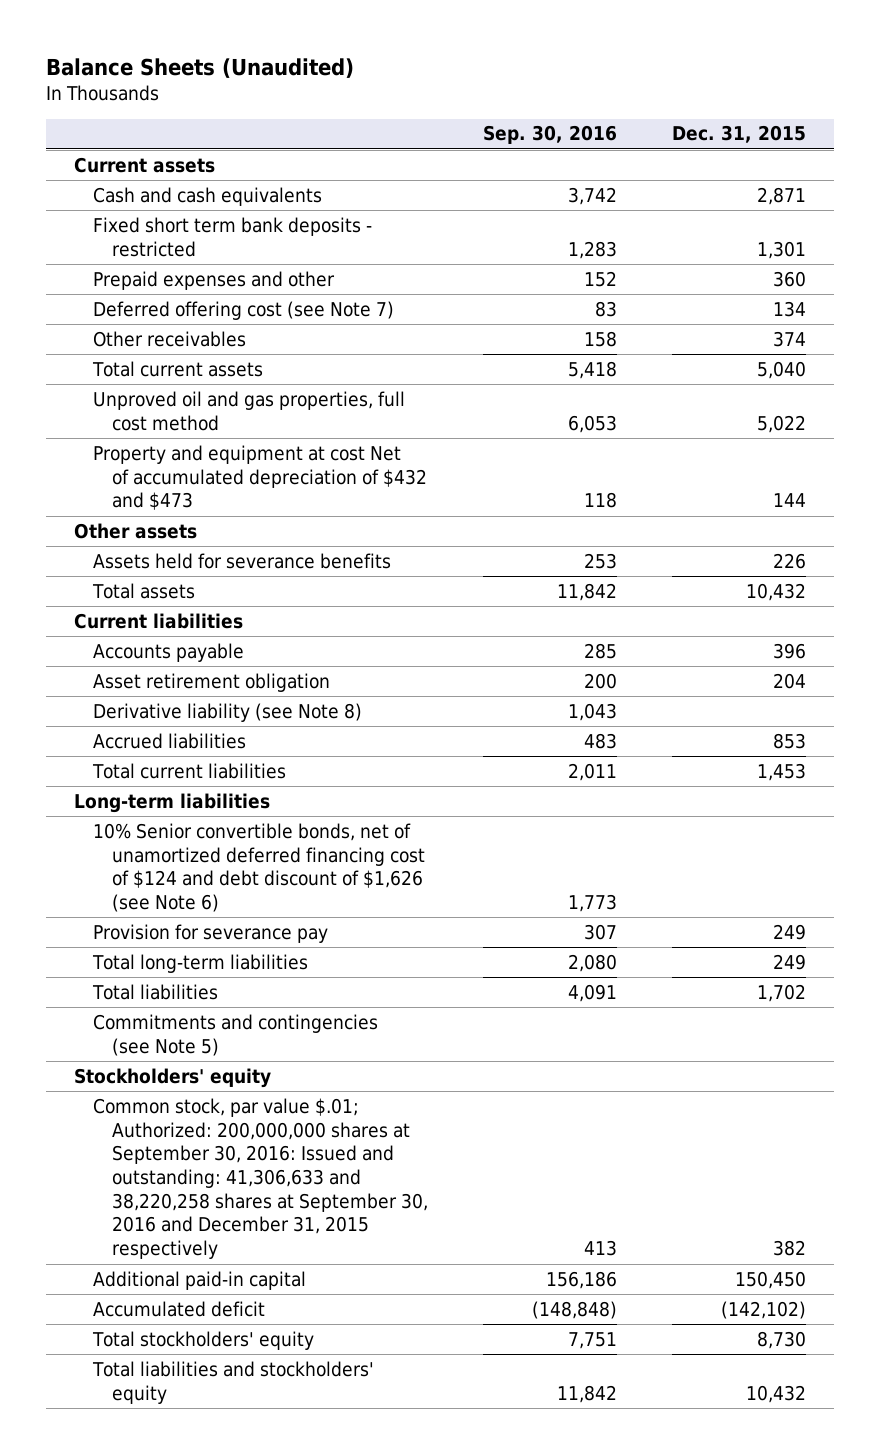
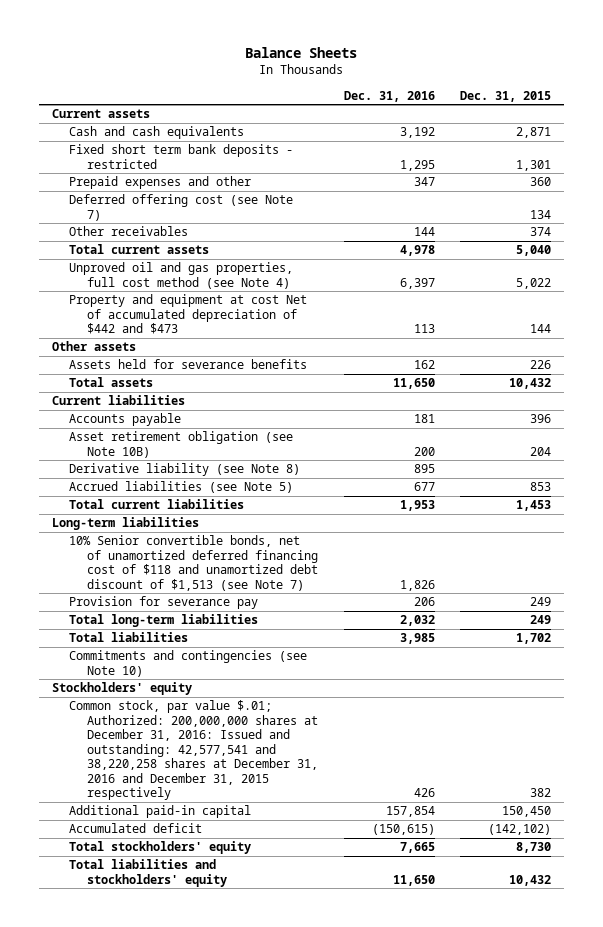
[46,57,355,78] Balance Sheets (Unaudited) -> [245,46,358,58] Balance Sheets
[482,125,617,145] Sep. 30, 2016 -> none
none -> [343,90,435,102] Dec. 31, 2016
[92,390,405,431] Unproved oil and gas properties, full cost method -> [69,262,294,289] Unproved oil and gas properties, full cost method (see Note 4)
[92,444,427,511] Property and equipment at cost Net of accumulated depreciation of $432 and $473 -> [69,294,308,335] Property and equipment at cost Net of accumulated depreciation of $442 and $473
[92,672,330,692] Asset retirement obligation -> [69,431,294,458] Asset retirement obligation (see Note 10B)
[92,732,246,749] Accrued liabilities -> [69,481,294,494] Accrued liabilities (see Note 5)
[92,822,425,913] 10% Senior convertible bonds, net of unamortized deferred financing cost of $124 and debt discount of $1,626 (see Note 6) -> [69,535,319,591] 10% Senior convertible bonds, net of unamortized deferred financing cost of $118 and unamortized debt discount of $1,513 (see Note 7)
[92,1013,378,1056] Commitments and contingencies (see Note 5) -> [69,650,308,677] Commitments and contingencies (see Note 10)
[92,1097,428,1260] Common stock, par value $.01; Authorized: 200,000,000 shares at September 30, 2016: Issued and outstanding: 41,306,633 and 38,220,258 shares at September 30, 2016 and December 31, 2015 respectively -> [69,700,319,801] Common stock, par value $.01; Authorized: 200,000,000 shares at December 31, 2016: Issued and outstanding: 42,577,541 and 38,220,258 shares at December 31, 2016 and December 31, 2015 respectively

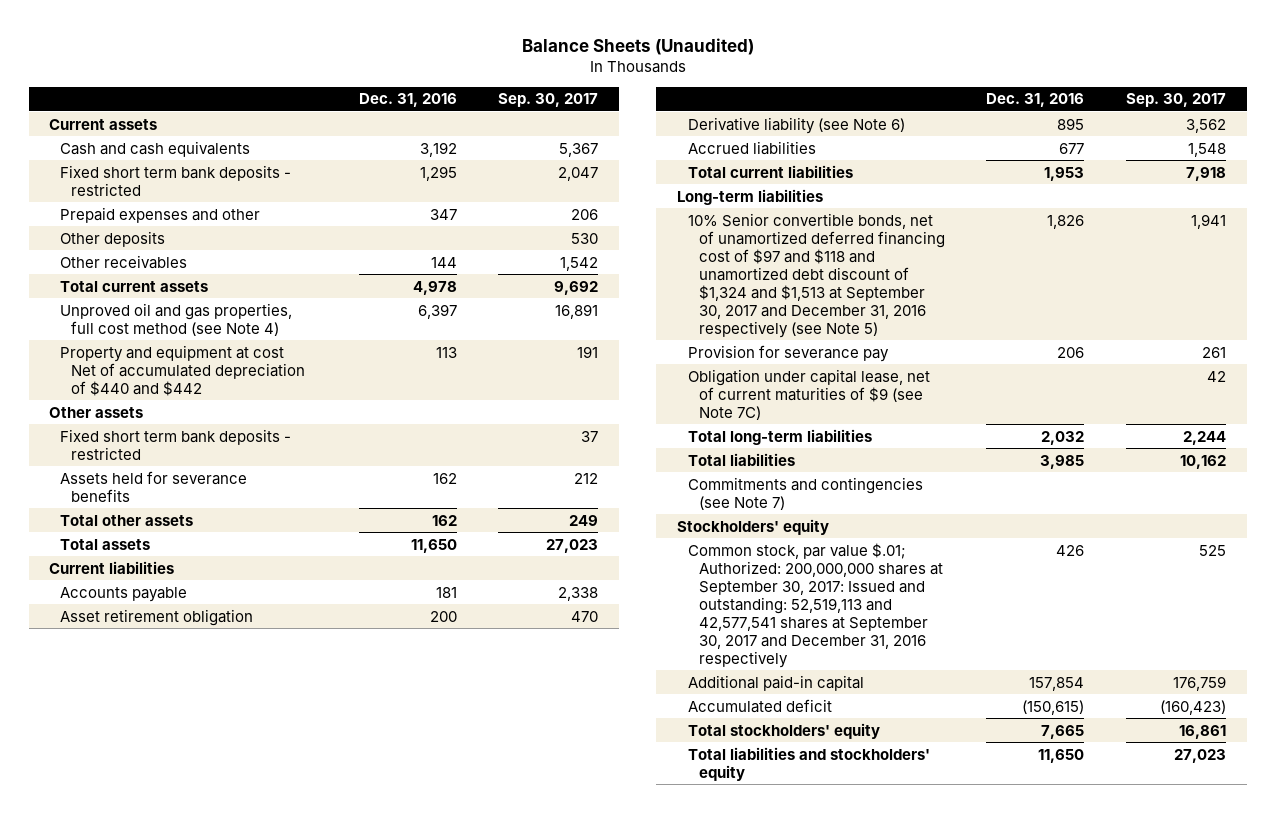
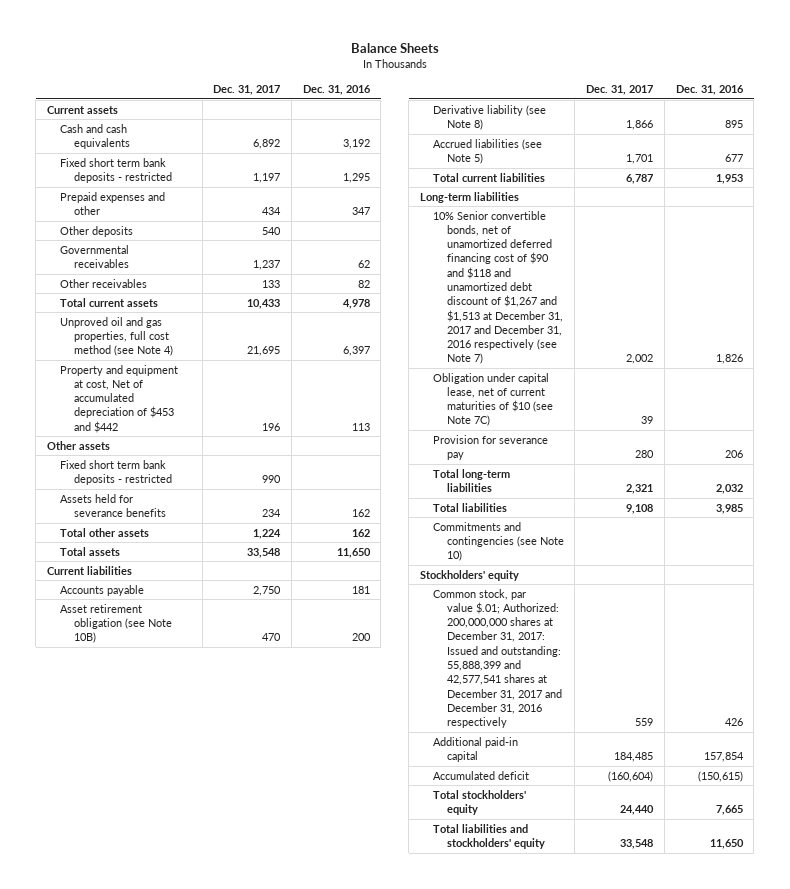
[521,37,754,55] Balance Sheets (Unaudited) -> [350,43,439,54] Balance Sheets
[498,93,599,108] Sep. 30, 2017 -> none
none -> [213,85,281,96] Dec. 31, 2017
none -> [60,244,130,268] Governmental receivables
[430,256,457,268] 144 -> [357,279,370,288] 82
[60,344,306,396] Property and equipment at cost Net of accumulated depreciation of $440 and $442 -> [60,364,179,433] Property and equipment at cost, Net of accumulated depreciation of $453 and $442
[60,608,254,626] Asset retirement obligation -> [60,603,172,644] Asset retirement obligation (see Note 10B)
[687,116,905,134] Derivative liability (see Note 6) -> [433,104,547,130] Derivative liability (see Note 8)
[687,140,816,155] Accrued liabilities -> [433,138,543,164] Accrued liabilities (see Note 5)
[687,212,945,338] 10% Senior convertible bonds, net of unamortized deferred financing cost of $97 and $118 and unamortized debt discount of $1,324 and $1,513 at September 30, 2017 and December 31, 2016 respectively (see Note 5) -> [433,210,563,365] 10% Senior convertible bonds, net of unamortized deferred financing cost of $90 and $118 and unamortized debt discount of $1,267 and $1,513 at December 31, 2017 and December 31, 2016 respectively (see Note 7)
none -> [433,372,553,427] Obligation under capital lease, net of current maturities of $10 (see Note 7C)
[687,368,930,420] Obligation under capital lease, net of current maturities of $9 (see Note 7C) -> none
[687,476,923,510] Commitments and contingencies (see Note 7) -> [433,521,564,562] Commitments and contingencies (see Note 10)
[687,542,943,668] Common stock, par value $.01; Authorized: 200,000,000 shares at September 30, 2017: Issued and outstanding: 52,519,113 and 42,577,541 shares at September 30, 2017 and December 31, 2016 respectively -> [433,588,562,729] Common stock, par value $.01; Authorized: 200,000,000 shares at December 31, 2017: Issued and outstanding: 55,888,399 and 42,577,541 shares at December 31, 2017 and December 31, 2016 respectively

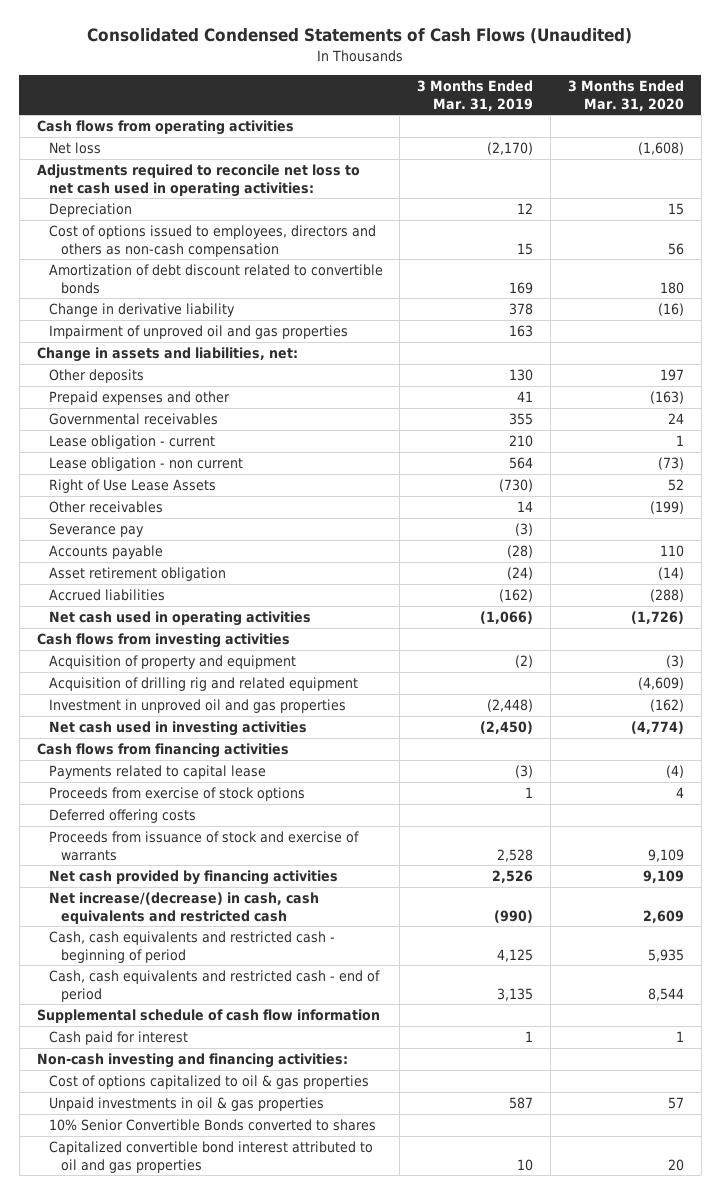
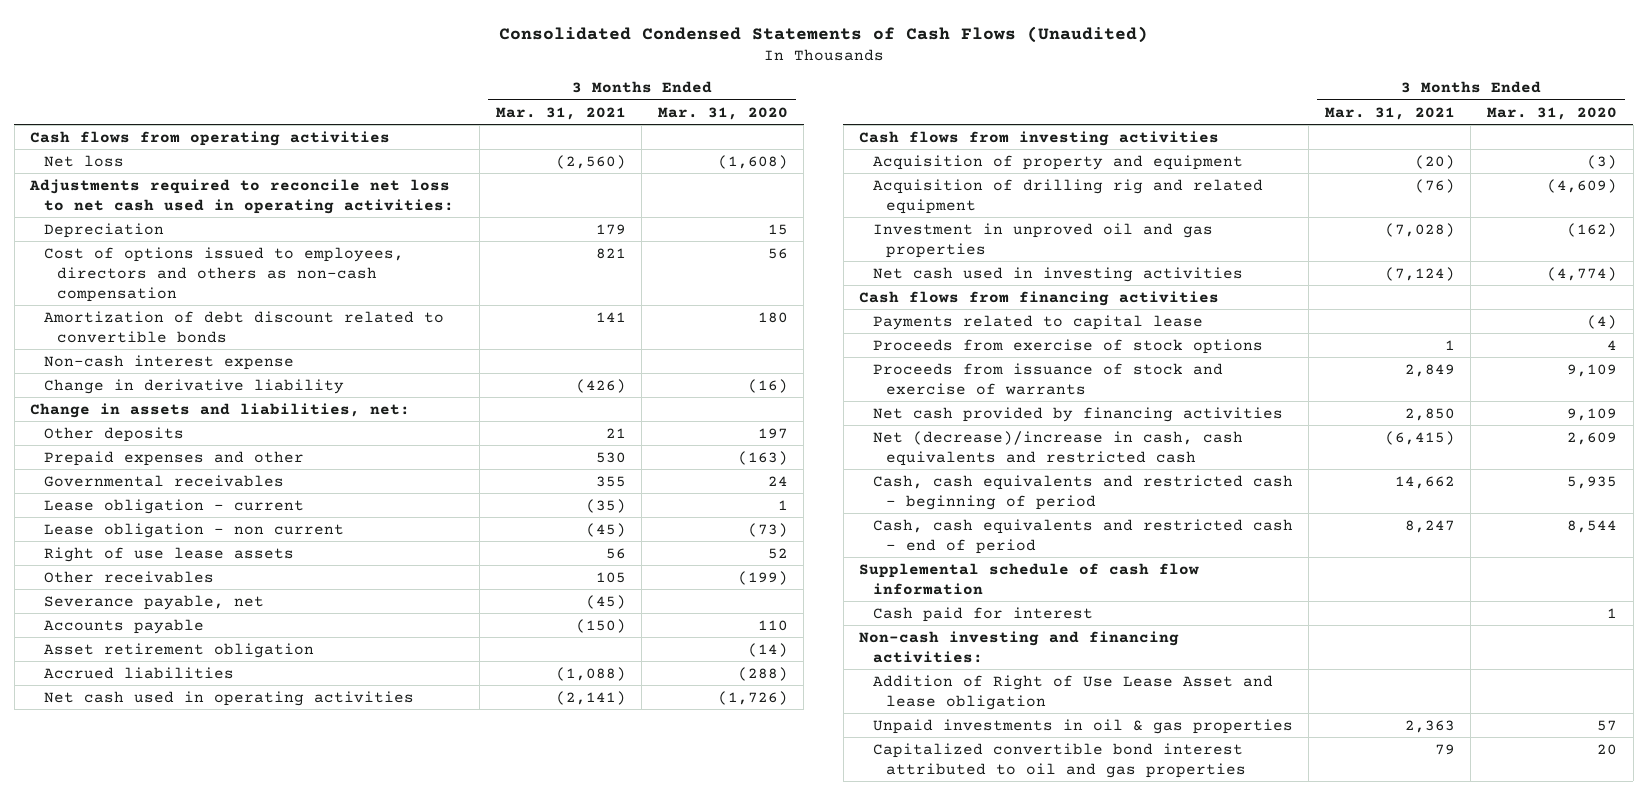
[417,79,534,111] 3 Months Ended Mar. 31, 2019 -> none
none -> [495,106,626,120] Mar. 31, 2021
none -> [43,354,294,370] Non-cash interest expense
[48,325,348,340] Impairment of unproved oil and gas properties -> none
[48,479,216,494] Right of Use Lease Assets -> [43,546,294,562] Right of use lease assets
[48,523,144,538] Severance pay -> [43,594,264,610] Severance payable, net
[48,809,196,824] Deferred offering costs -> none
[48,892,319,924] Net increase/(decrease) in cash, cash equivalents and restricted cash -> [872,430,1243,466] Net (decrease)/increase in cash, cash equivalents and restricted cash
[48,1075,369,1090] Cost of options capitalized to oil & gas properties -> none
none -> [872,674,1273,710] Addition of Right of Use Lease Asset and lease obligation
[48,1119,376,1132] 10% Senior Convertible Bonds converted to shares -> none

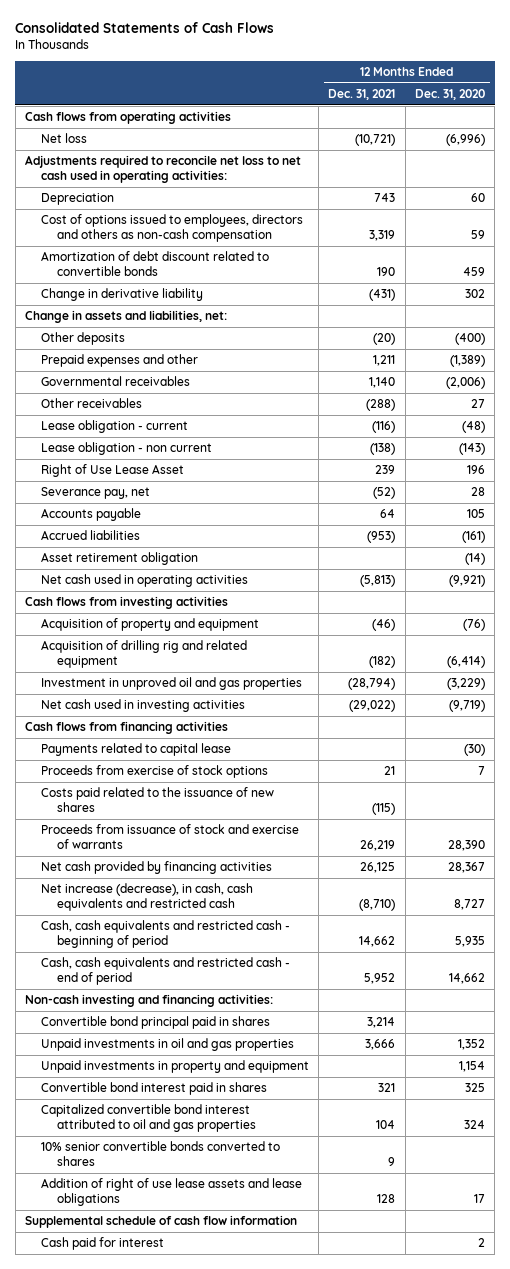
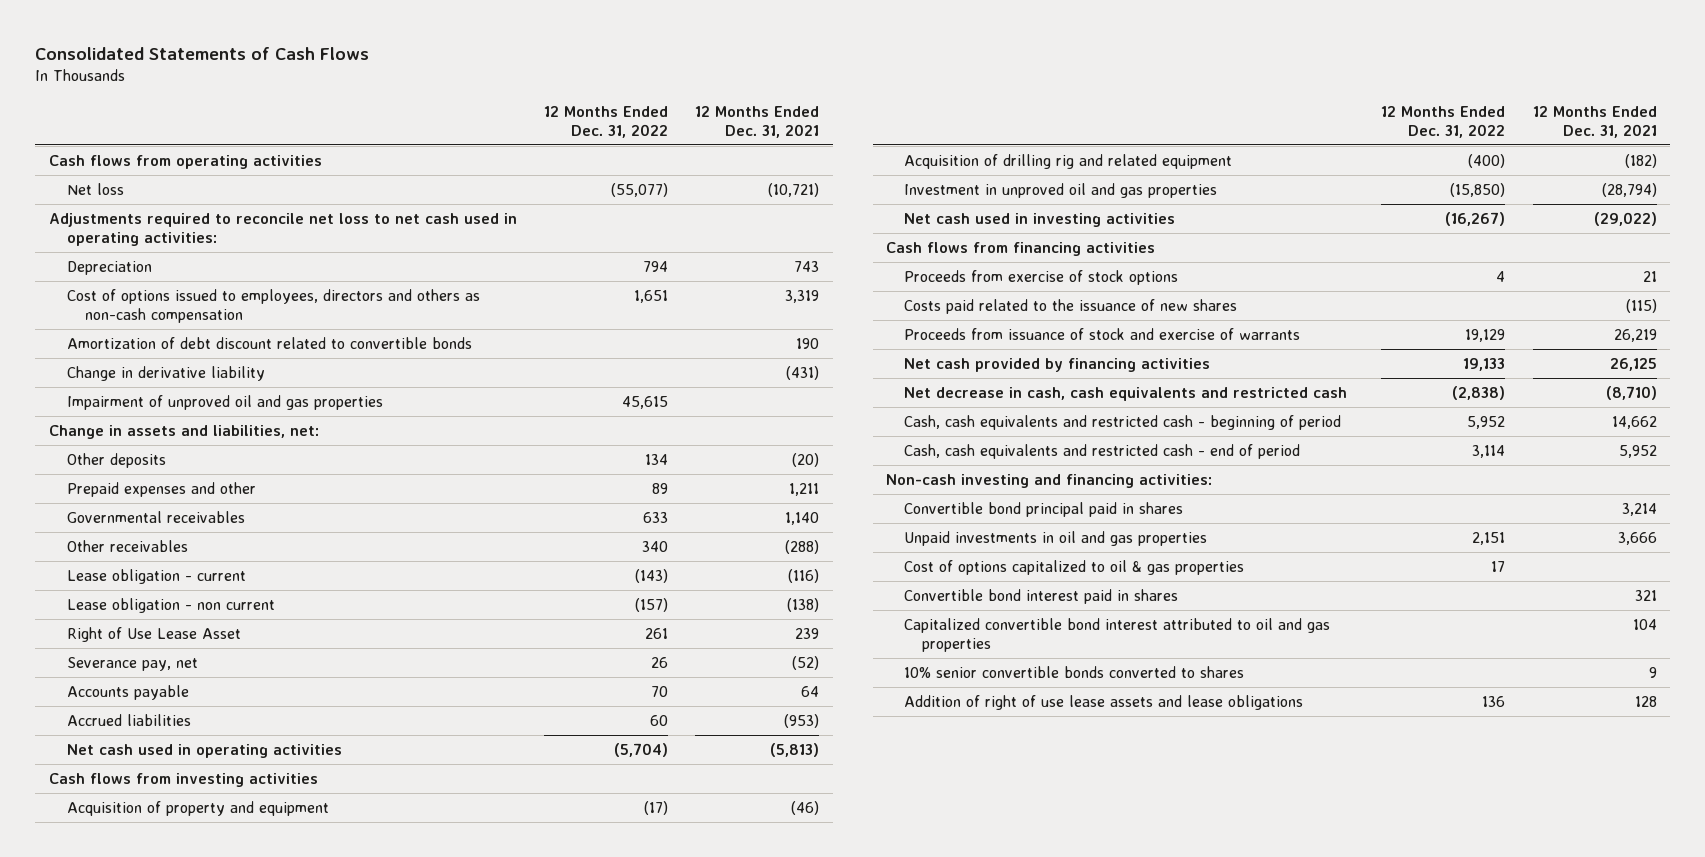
[414,89,485,101] Dec. 31, 2020 -> none
none -> [543,105,668,138] 12 Months Ended Dec. 31, 2022
none -> [66,394,383,410] Impairment of unproved oil and gas properties
[40,552,198,566] Asset retirement obligation -> none
[40,743,231,757] Payments related to capital lease -> none
[40,883,253,912] Net increase (decrease), in cash, cash equivalents and restricted cash -> [904,386,1348,401] Net decrease in cash, cash equivalents and restricted cash
[40,1060,309,1074] Unpaid investments in property and equipment -> none
none -> [904,559,1245,575] Cost of options capitalized to oil & gas properties
[24,1215,297,1229] Supplemental schedule of cash flow information -> none
[40,1237,164,1251] Cash paid for interest -> none

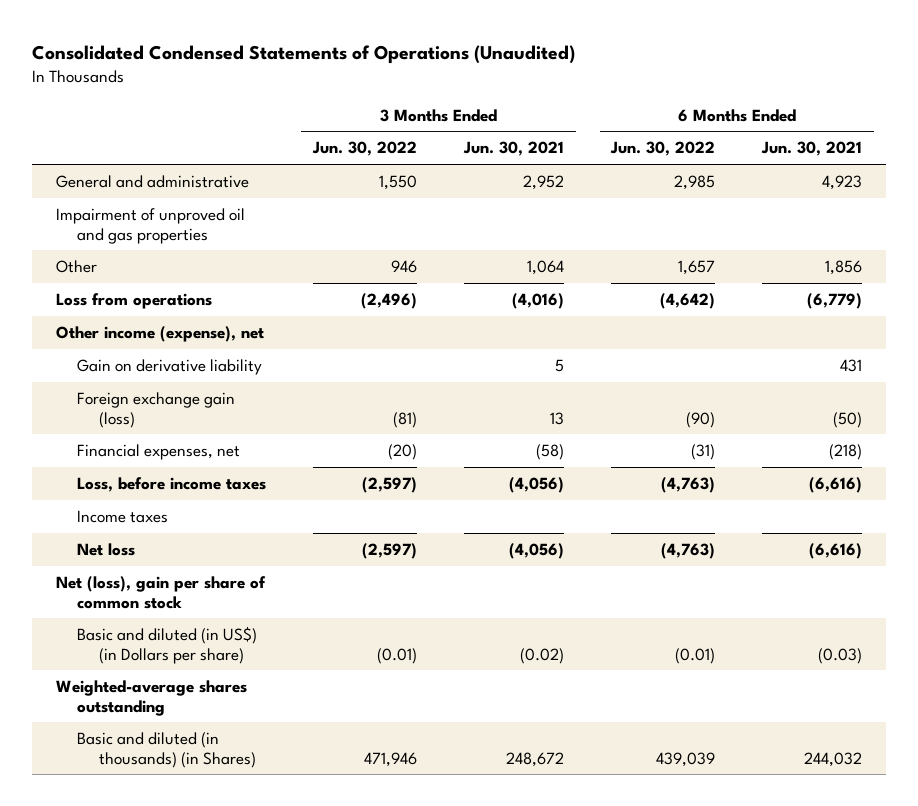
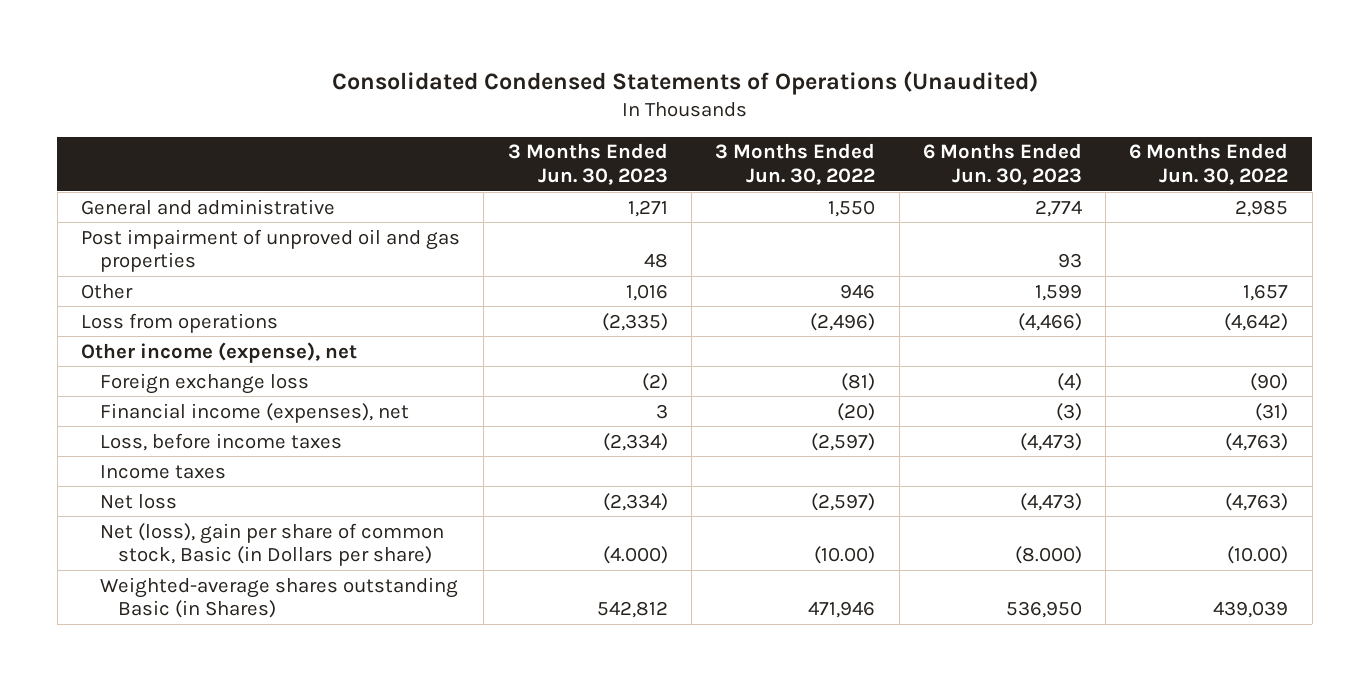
[463,141,565,157] Jun. 30, 2021 -> none
[761,141,863,157] Jun. 30, 2021 -> none
none -> [507,143,668,185] 3 Months Ended Jun. 30, 2023
none -> [922,143,1082,185] 6 Months Ended Jun. 30, 2023
[55,207,245,244] Impairment of unproved oil and gas properties -> [81,228,461,273] Post impairment of unproved oil and gas properties
[77,358,263,375] Gain on derivative liability -> none
[77,391,236,428] Foreign exchange gain (loss) -> [99,372,309,394] Foreign exchange loss
[77,443,241,460] Financial expenses, net -> [99,402,409,423] Financial income (expenses), net
[55,575,266,609] Net (loss), gain per share of common stock -> none
[55,679,247,716] Weighted-average shares outstanding -> none
[77,625,258,664] Basic and diluted (in US$) (in Dollars per share) -> [99,522,444,567] Net (loss), gain per share of common stock, Basic (in Dollars per share)
[377,647,418,664] (0.01) -> [814,546,876,565] (10.00)
[675,647,716,664] (0.01) -> [1227,546,1289,565] (10.00)
[77,731,256,768] Basic and diluted (in thousands) (in Shares) -> [99,576,458,619] Weighted-average shares outstanding Basic (in Shares)

